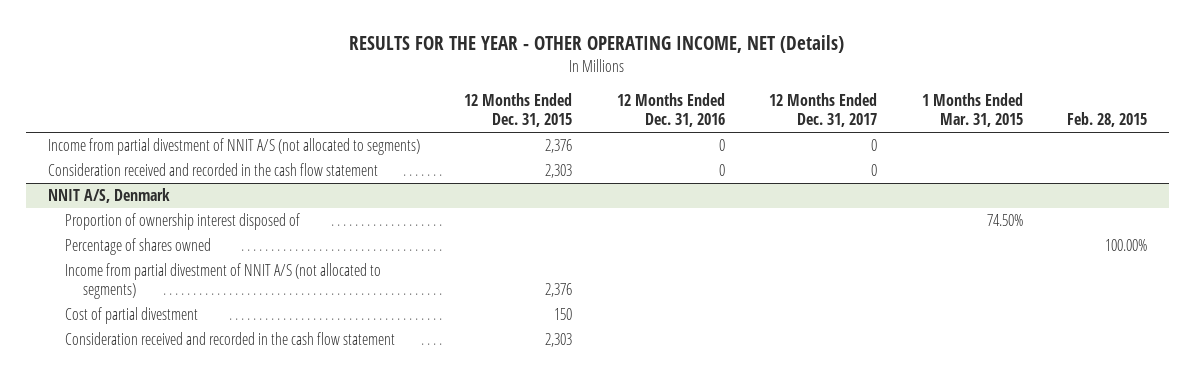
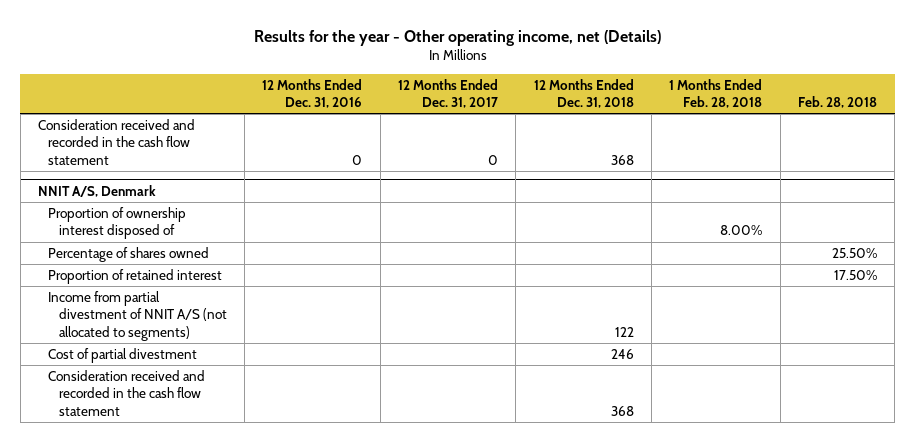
[349,35,845,54] RESULTS FOR THE YEAR - OTHER OPERATING INCOME, NET (Details) -> [253,29,661,46] Results for the year - Other operating income, net (Details)
[464,92,573,128] 12 Months Ended Dec. 31, 2015 -> none
[921,92,1023,128] 1 Months Ended Mar. 31, 2015 -> none
[1067,112,1148,128] Feb. 28, 2015 -> none
none -> [533,78,634,109] 12 Months Ended Dec. 31, 2018
none -> [669,78,763,109] 1 Months Ended Feb. 28, 2018
none -> [798,96,878,109] Feb. 28, 2018
[47,137,420,155] Income from partial divestment of NNIT A/S (not allocated to segments) -> none
none -> [48,268,223,284] Proportion of retained interest

